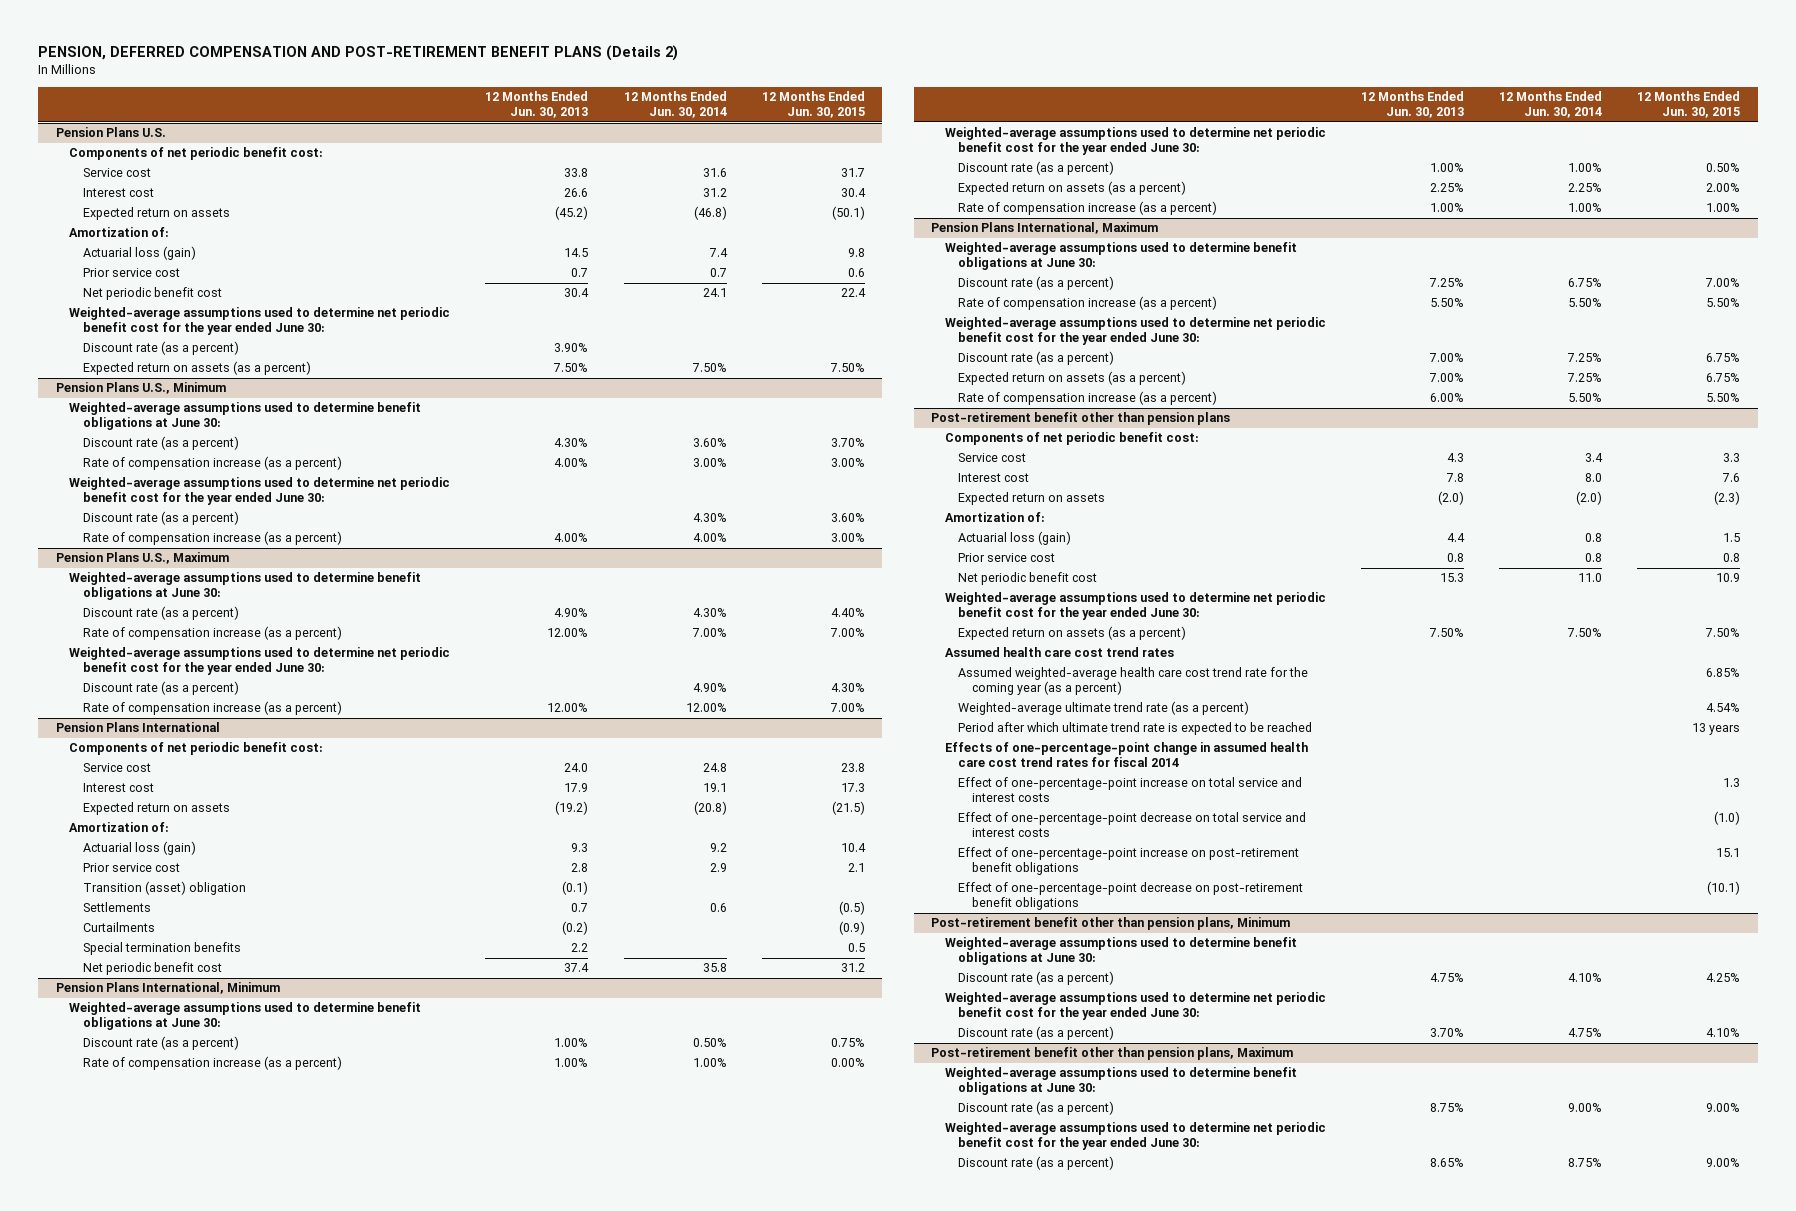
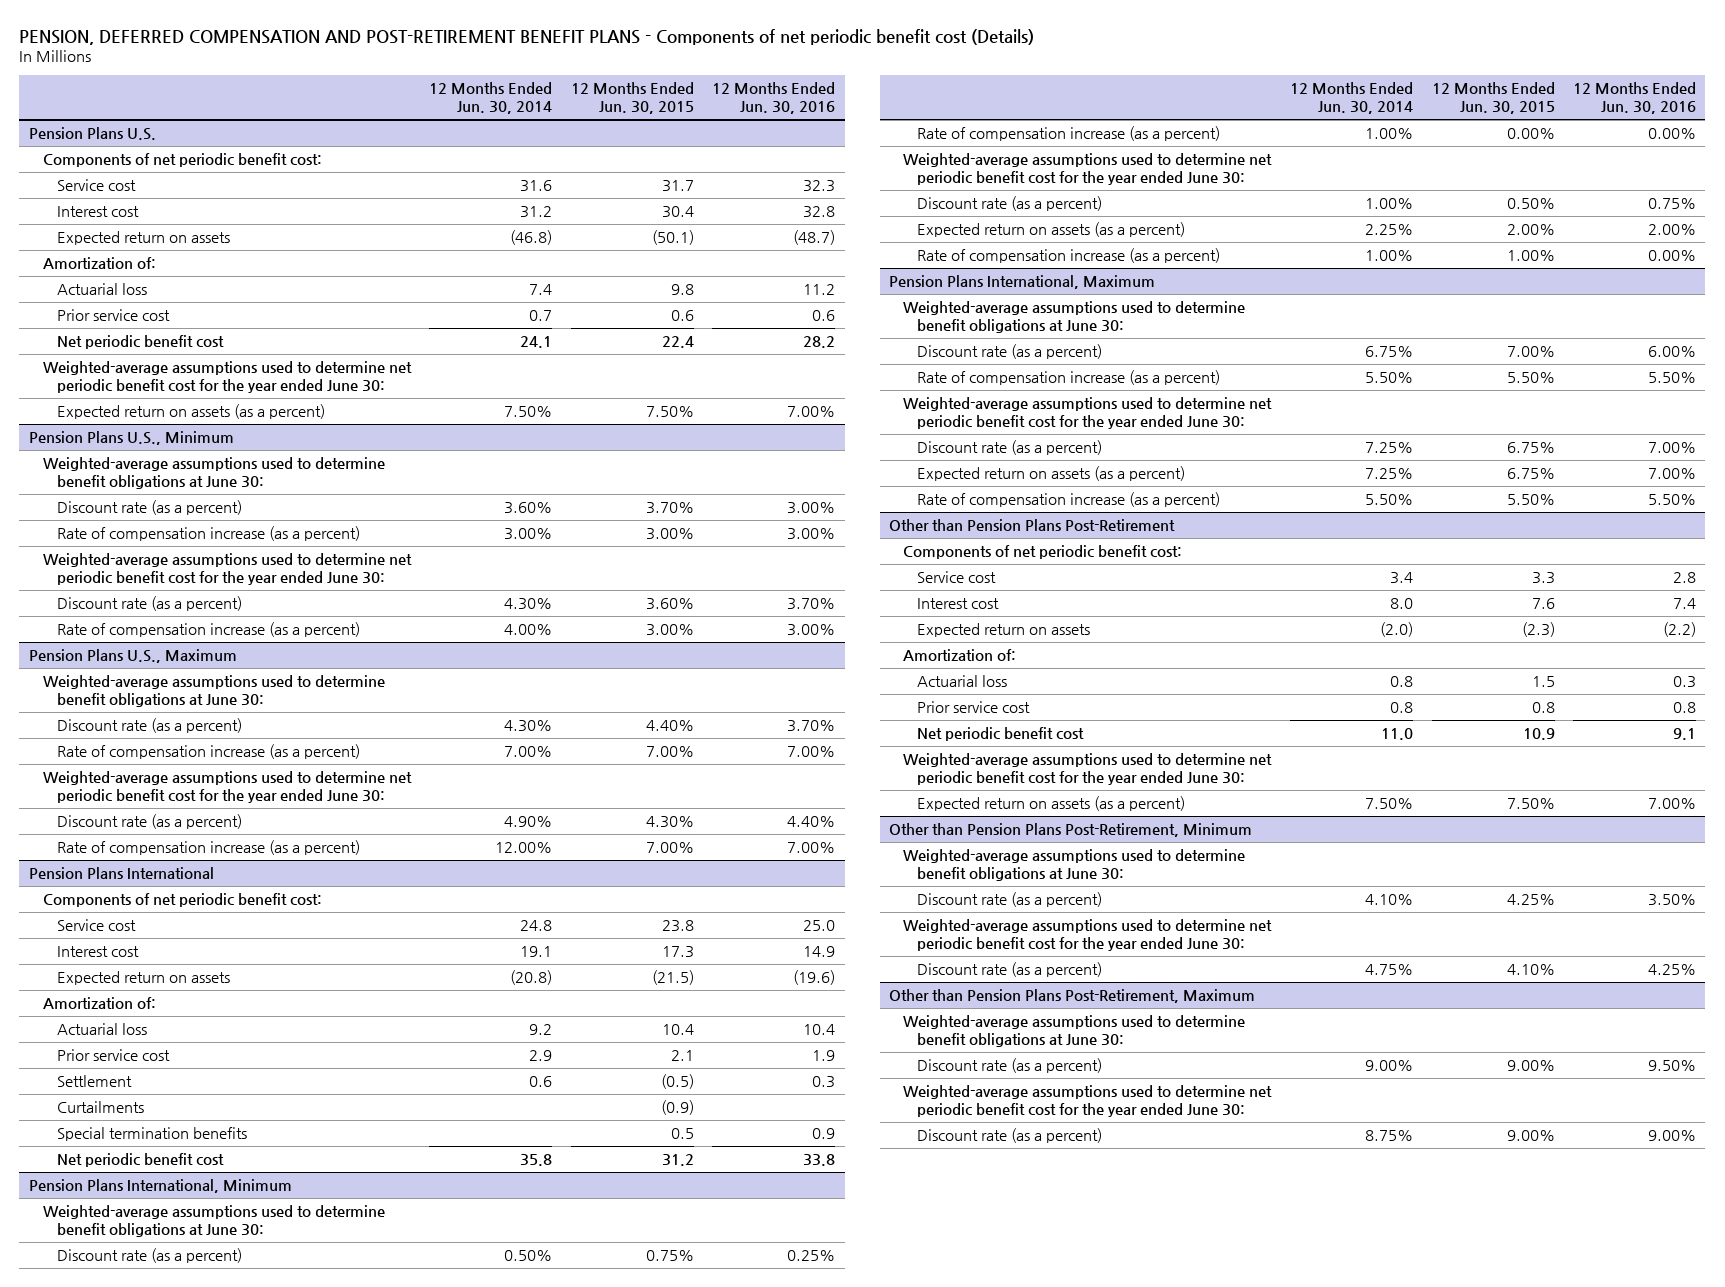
[38,45,679,62] PENSION, DEFERRED COMPENSATION AND POST-RETIREMENT BENEFIT PLANS (Details 2) -> [19,28,1035,45] PENSION, DEFERRED COMPENSATION AND POST-RETIREMENT BENEFIT PLANS - Components of net periodic benefit cost (Details)
[485,91,589,119] 12 Months Ended Jun. 30, 2013 -> none
none -> [712,81,836,115] 12 Months Ended Jun. 30, 2016
[82,246,196,261] Actuarial loss (gain) -> [56,282,147,295] Actuarial loss
[82,341,239,356] Discount rate (as a percent) -> none
[82,841,196,856] Actuarial loss (gain) -> [56,1022,147,1035] Actuarial loss
[82,881,246,896] Transition (asset) obligation -> none
[82,902,151,913] Settlements -> [56,1074,132,1087] Settlement
[931,412,1231,426] Post-retirement benefit other than pension plans -> [889,518,1176,531] Other than Pension Plans Post-Retirement
[958,531,1072,546] Actuarial loss (gain) -> [917,674,1008,687] Actuarial loss
[944,647,1174,658] Assumed health care cost trend rates -> none
[958,667,1309,696] Assumed weighted-average health care cost trend rate for the coming year (as a percent) -> none
[958,701,1250,716] Weighted-average ultimate trend rate (as a percent) -> none
[958,722,1313,736] Period after which ultimate trend rate is expected to be reached -> none
[944,742,1308,768] Effects of one-percentage-point change in assumed health care cost trend rates for fiscal 2014 -> none
[958,777,1303,803] Effect of one-percentage-point increase on total service and interest costs -> none
[958,812,1307,838] Effect of one-percentage-point decrease on total service and interest costs -> none
[958,847,1300,876] Effect of one-percentage-point increase on post-retirement benefit obligations -> none
[958,882,1304,911] Effect of one-percentage-point decrease on post-retirement benefit obligations -> none
[931,917,1291,931] Post-retirement benefit other than pension plans, Minimum -> [889,822,1253,837] Other than Pension Plans Post-Retirement, Minimum
[931,1047,1294,1061] Post-retirement benefit other than pension plans, Maximum -> [889,988,1256,1003] Other than Pension Plans Post-Retirement, Maximum

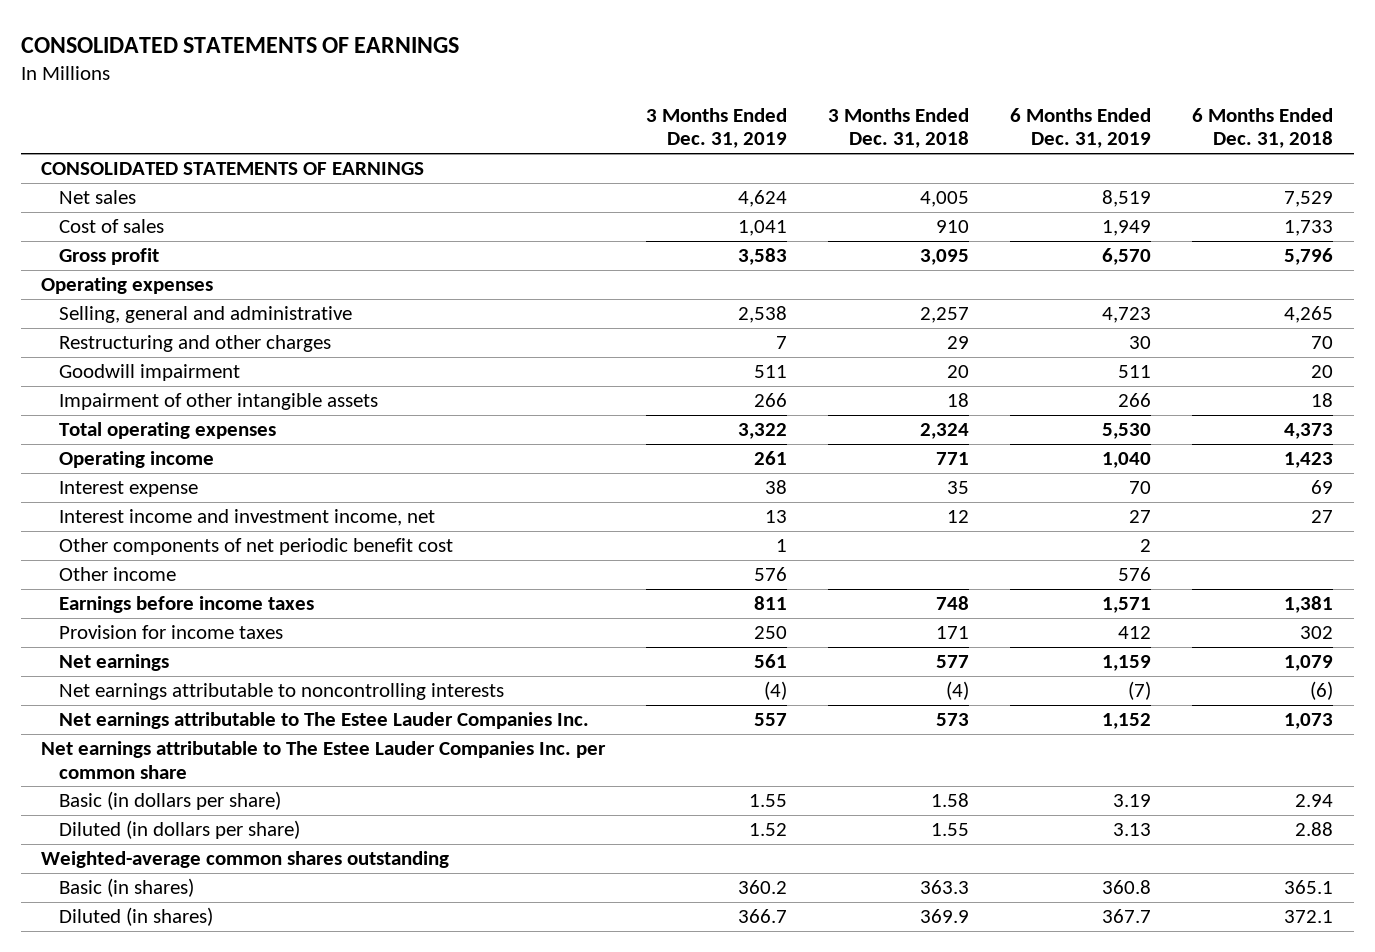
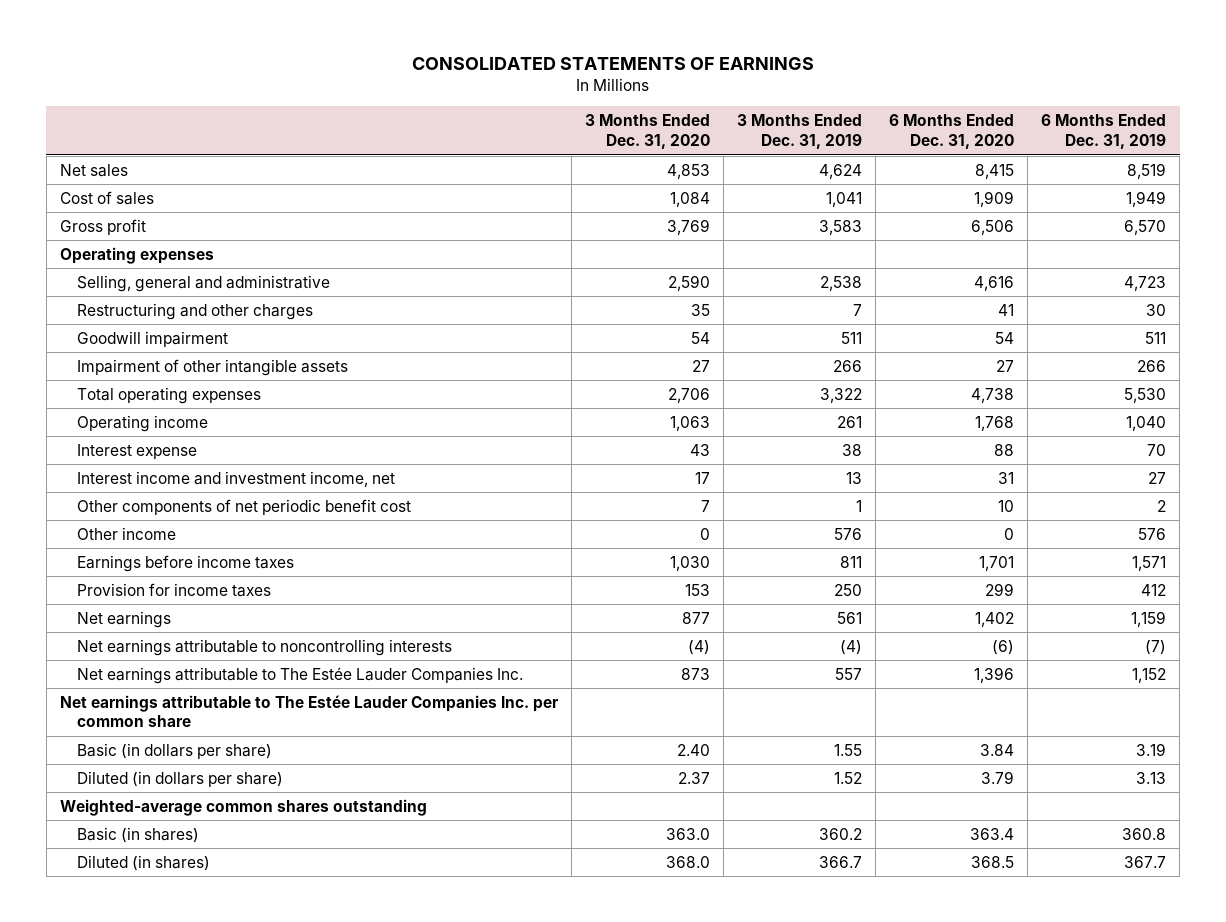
[828,107,970,149] 3 Months Ended Dec. 31, 2018 -> none
[1192,107,1334,149] 6 Months Ended Dec. 31, 2018 -> none
none -> [584,114,710,149] 3 Months Ended Dec. 31, 2020
none -> [889,114,1015,149] 6 Months Ended Dec. 31, 2020
[41,161,425,175] CONSOLIDATED STATEMENTS OF EARNINGS -> none
[58,711,589,729] Net earnings attributable to The Estee Lauder Companies Inc. -> [76,666,523,684] Net earnings attributable to The Estée Lauder Companies Inc.
[41,740,607,779] Net earnings attributable to The Estee Lauder Companies Inc. per common share -> [59,694,559,728] Net earnings attributable to The Estée Lauder Companies Inc. per common share

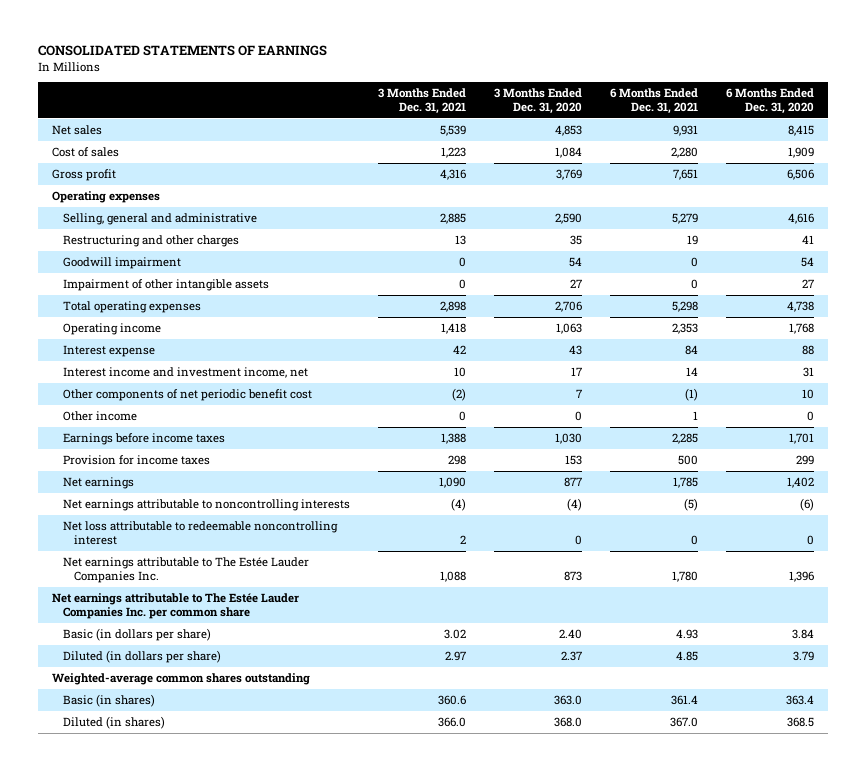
[736,114,862,149] 3 Months Ended Dec. 31, 2019 -> none
[1041,114,1167,149] 6 Months Ended Dec. 31, 2019 -> none
none -> [378,88,467,114] 3 Months Ended Dec. 31, 2021
none -> [610,88,699,114] 6 Months Ended Dec. 31, 2021
none -> [63,521,339,545] Net loss attributable to redeemable noncontrolling interest

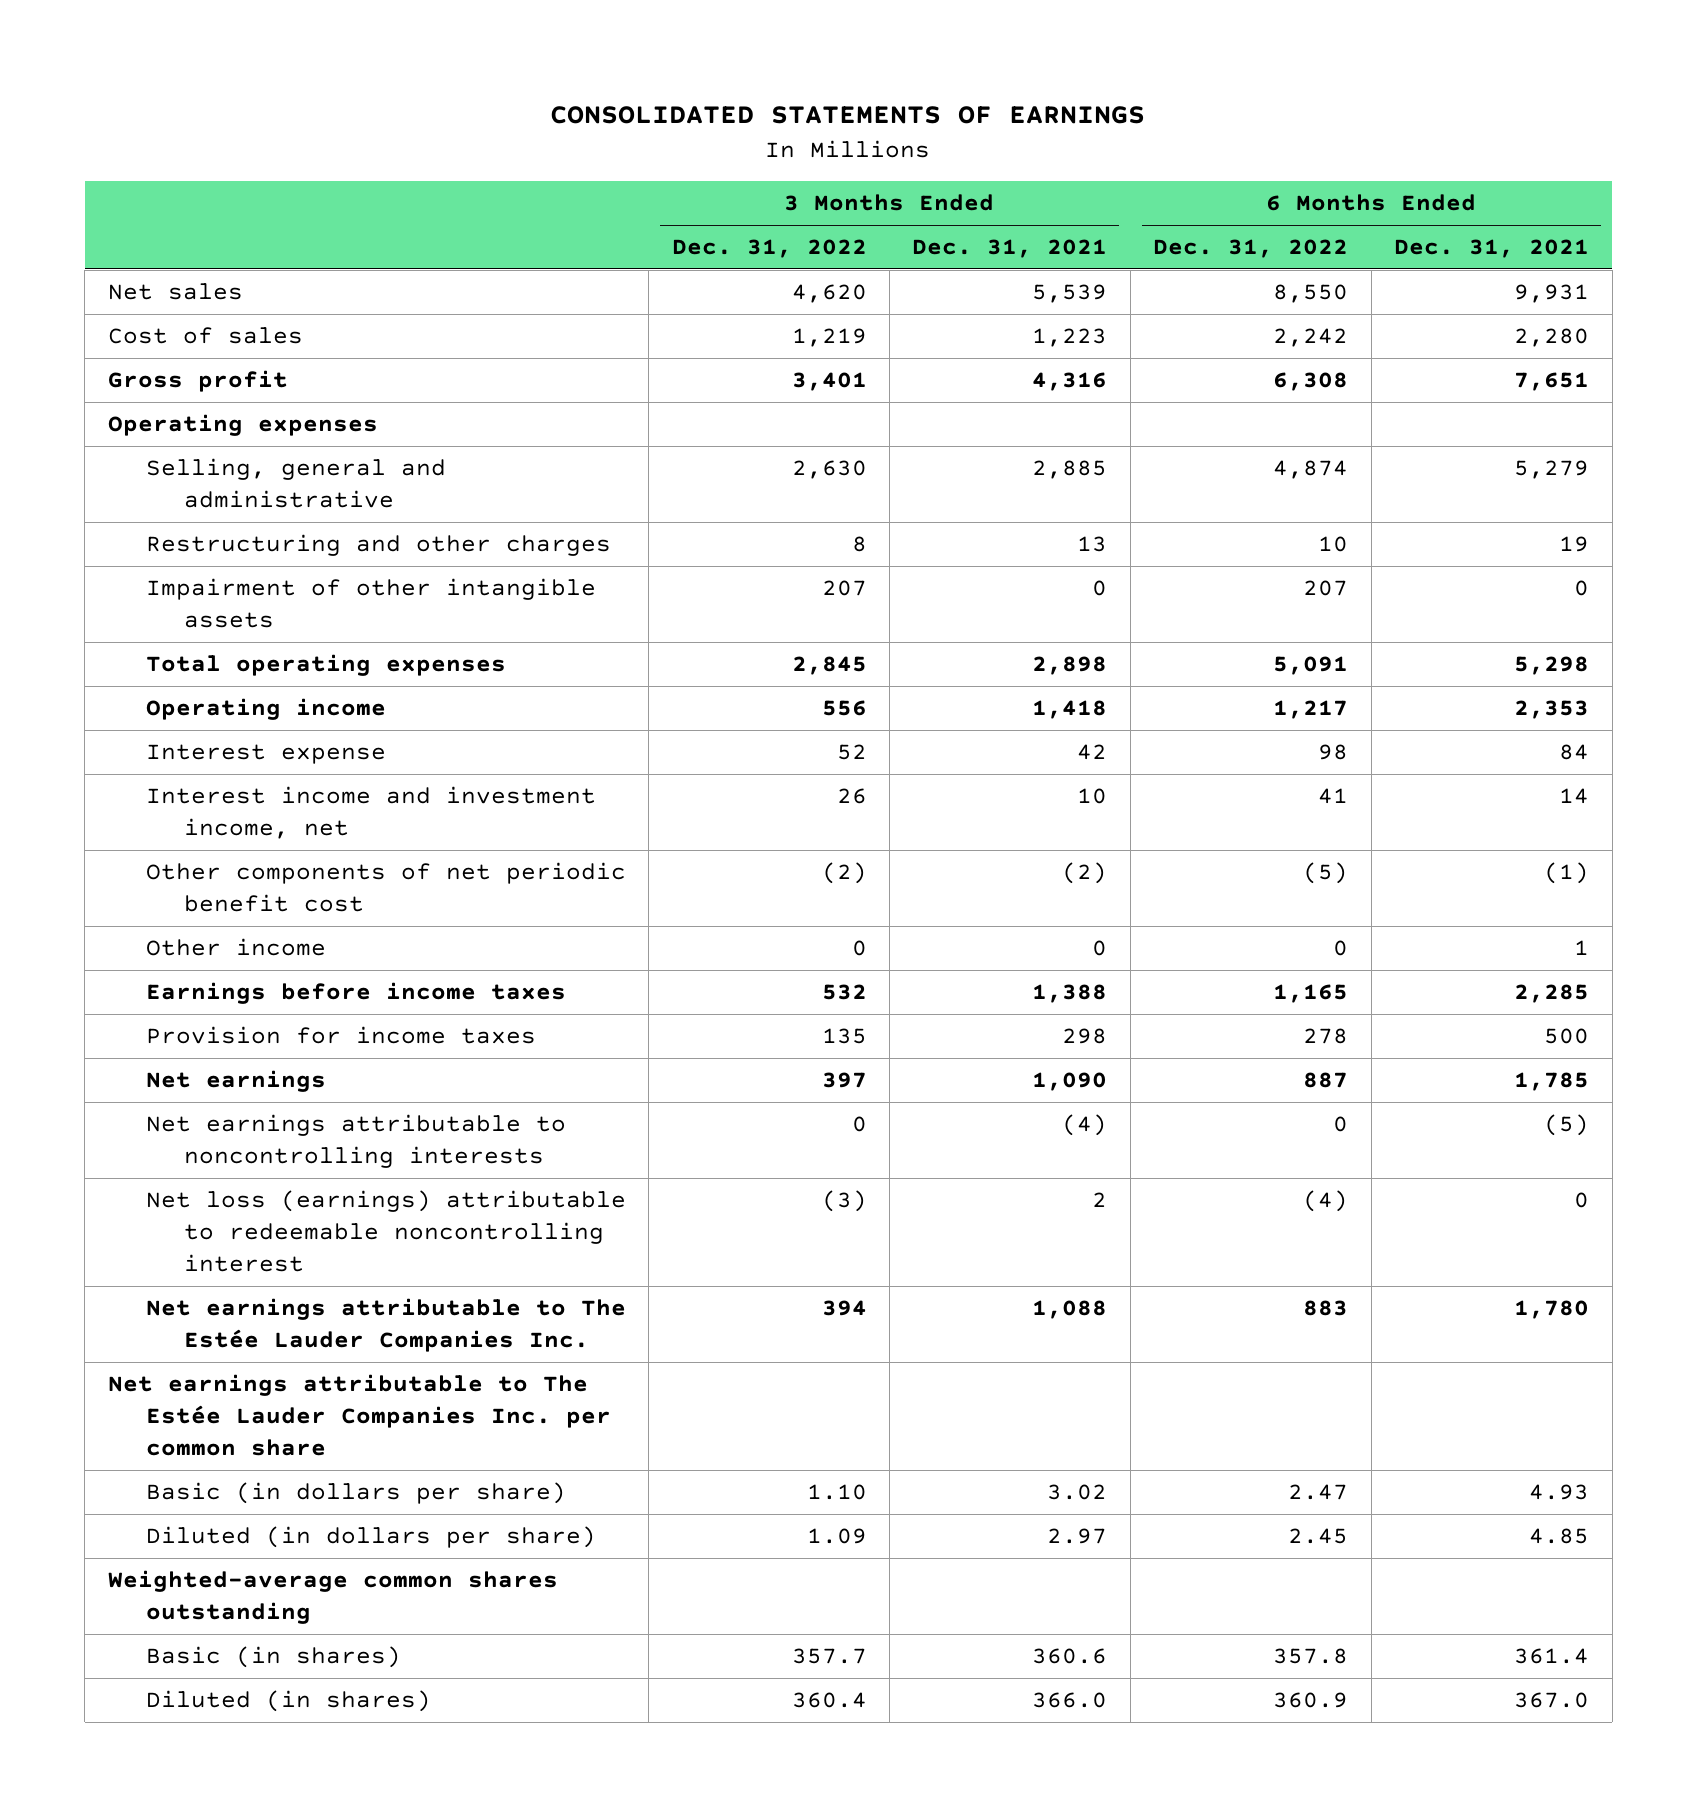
[494,88,583,114] 3 Months Ended Dec. 31, 2020 -> none
[726,88,815,114] 6 Months Ended Dec. 31, 2020 -> none
none -> [671,239,867,259] Dec. 31, 2022
none -> [1153,239,1349,259] Dec. 31, 2022
[63,257,182,270] Goodwill impairment -> none
[63,521,339,545] Net loss attributable to redeemable noncontrolling interest -> [145,1190,626,1272] Net loss (earnings) attributable to redeemable noncontrolling interest

